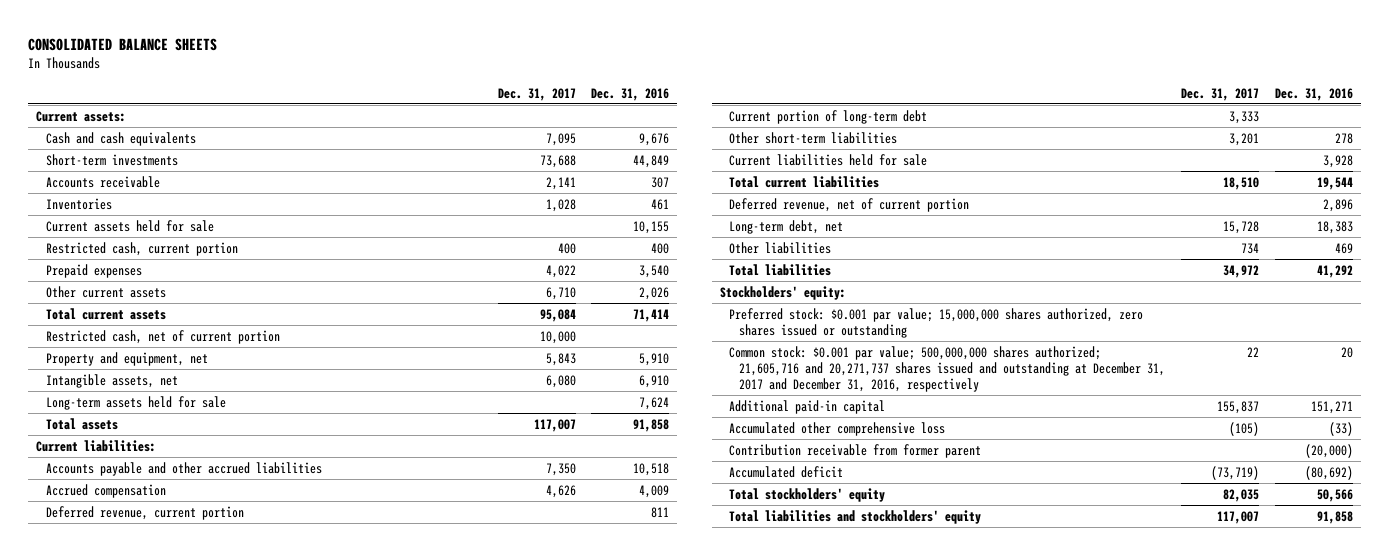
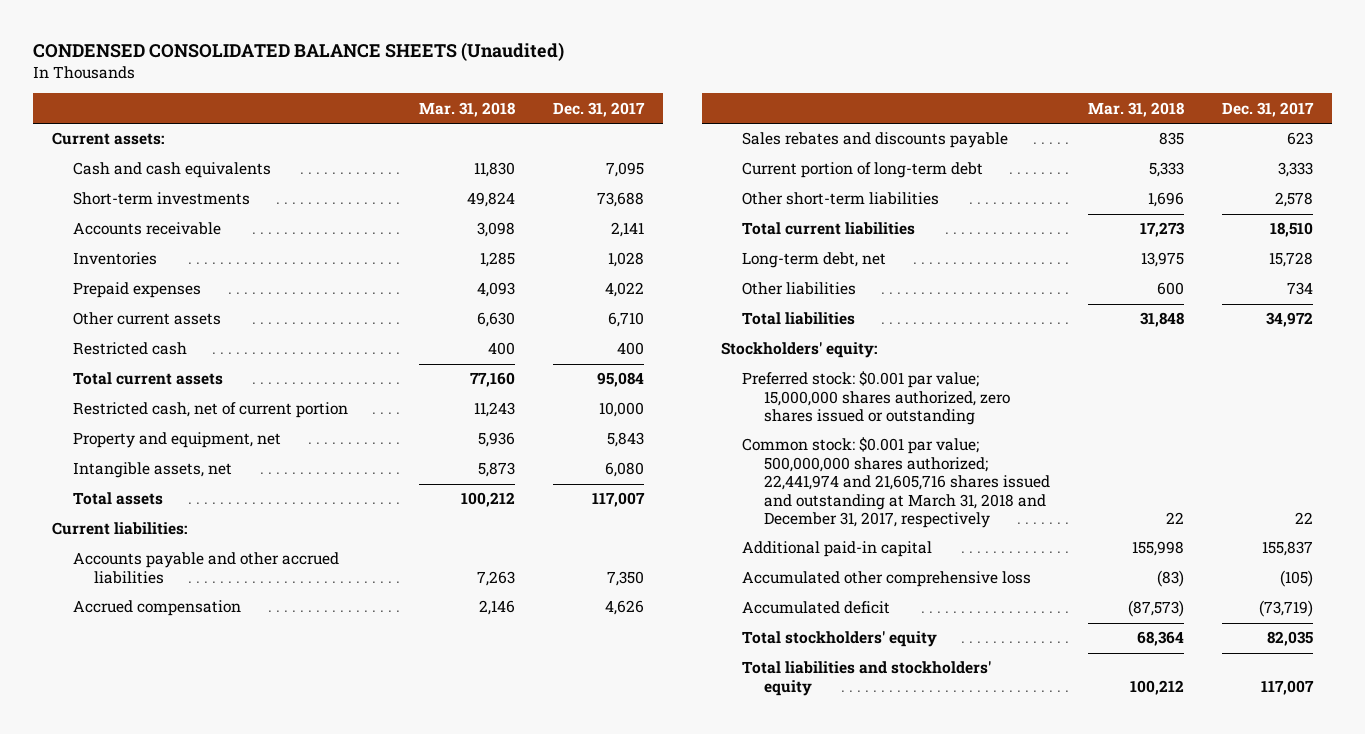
[28,37,218,51] CONSOLIDATED BALANCE SHEETS -> [32,41,564,61] CONDENSED CONSOLIDATED BALANCE SHEETS (Unaudited)
[591,87,670,101] Dec. 31, 2016 -> none
none -> [418,101,515,117] Mar. 31, 2018
[46,219,215,232] Current assets held for sale -> none
[46,241,239,256] Restricted cash, current portion -> none
none -> [73,342,188,356] Restricted cash
[46,395,227,410] Long-term assets held for sale -> none
[46,505,245,520] Deferred revenue, current portion -> none
none -> [742,132,1009,149] Sales rebates and discounts payable
[729,153,928,166] Current liabilities held for sale -> none
[1228,132,1259,146] 3,201 -> [1275,192,1314,208] 2,578
[729,197,970,212] Deferred revenue, net of current portion -> none
[729,345,1166,393] Common stock: $0.001 par value; 500,000,000 shares authorized; 21,605,716 and 20,271,737 shares issued and outstanding at December 31, 2017 and December 31, 2016, respectively -> [742,437,1050,528] Common stock: $0.001 par value; 500,000,000 shares authorized; 22,441,974 and 21,605,716 shares issued and outstanding at March 31, 2018 and December 31, 2017, respectively
[729,443,982,458] Contribution receivable from former parent -> none

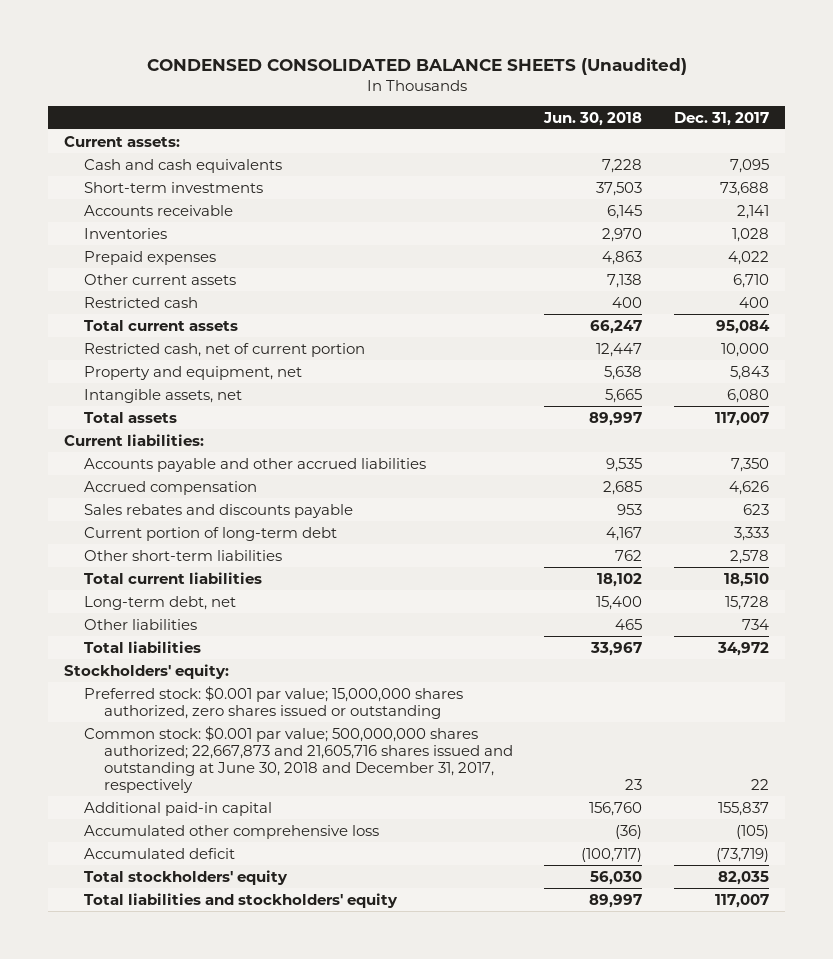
[418,101,515,117] Mar. 31, 2018 -> none
none -> [543,111,643,126] Jun. 30, 2018
[742,437,1050,528] Common stock: $0.001 par value; 500,000,000 shares authorized; 22,441,974 and 21,605,716 shares issued and outstanding at March 31, 2018 and December 31, 2017, respectively -> [83,725,513,794] Common stock: $0.001 par value; 500,000,000 shares authorized; 22,667,873 and 21,605,716 shares issued and outstanding at June 30, 2018 and December 31, 2017, respectively

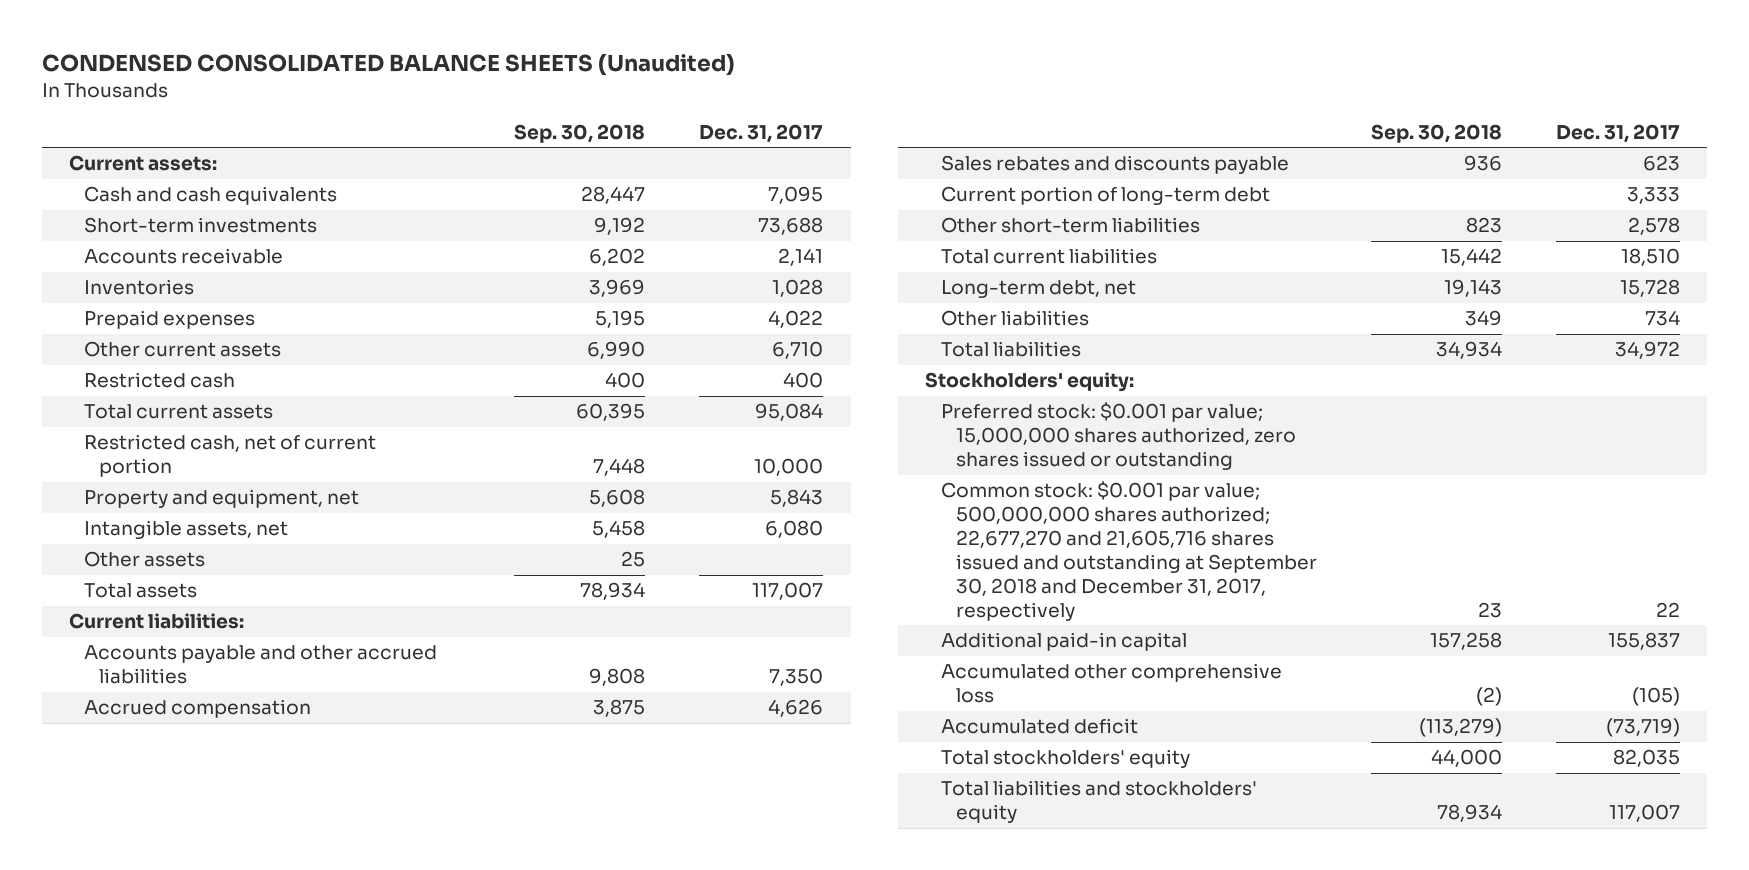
[543,111,643,126] Jun. 30, 2018 -> none
none -> [514,123,646,143] Sep. 30, 2018
none -> [84,551,206,568] Other assets
[83,725,513,794] Common stock: $0.001 par value; 500,000,000 shares authorized; 22,667,873 and 21,605,716 shares issued and outstanding at June 30, 2018 and December 31, 2017, respectively -> [940,481,1317,621] Common stock: $0.001 par value; 500,000,000 shares authorized; 22,677,270 and 21,605,716 shares issued and outstanding at September 30, 2018 and December 31, 2017, respectively

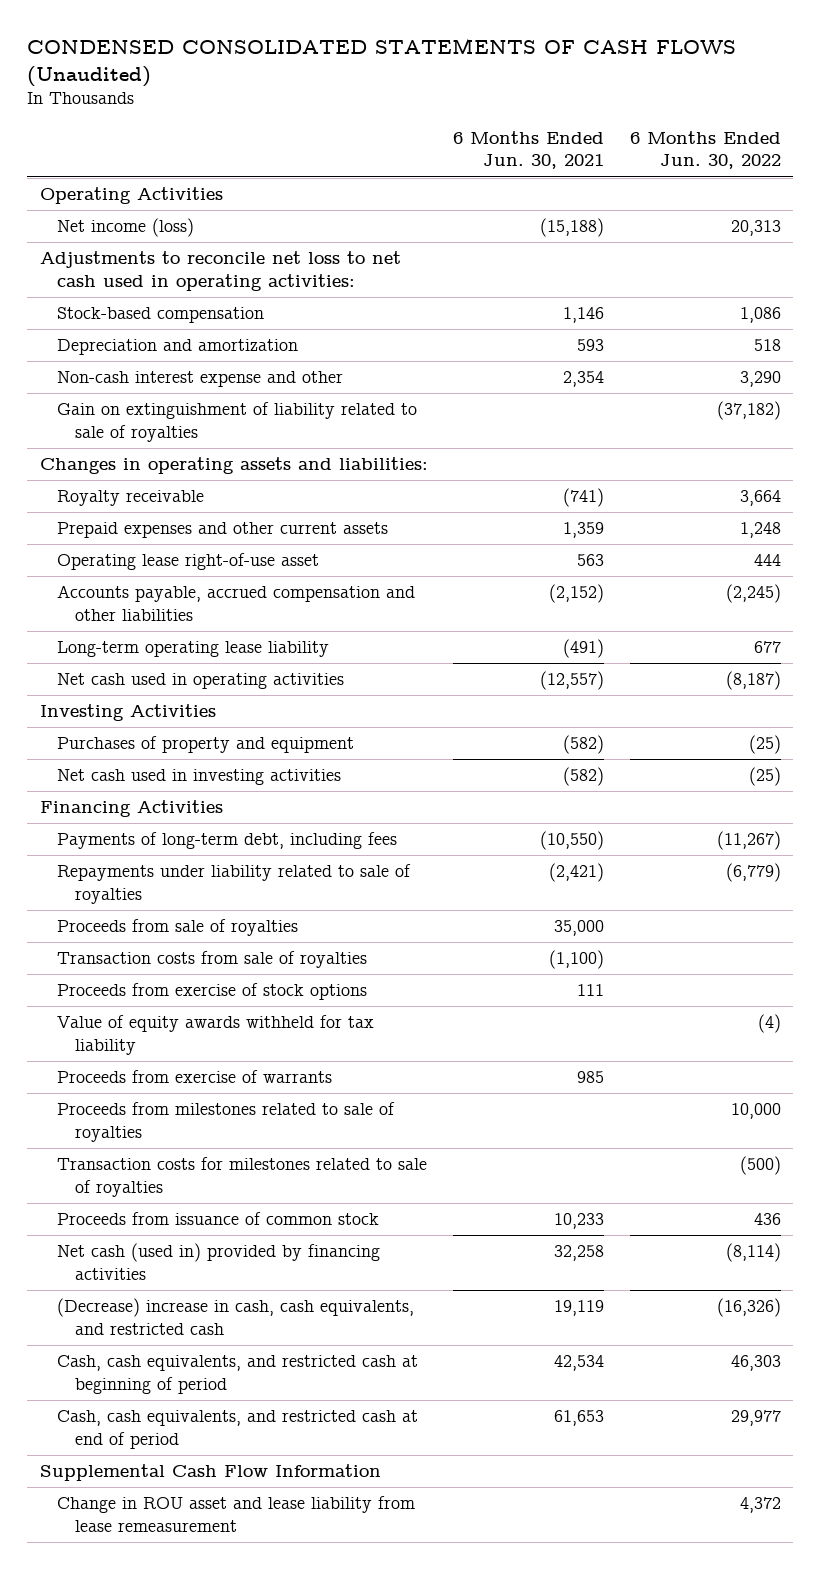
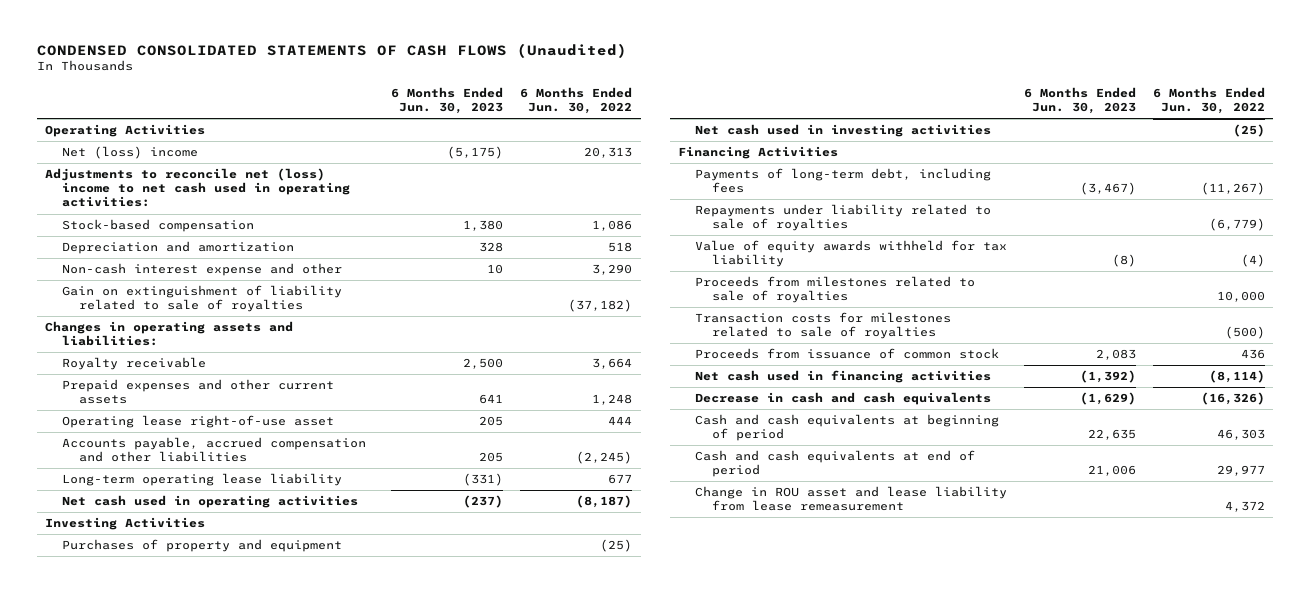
[453,130,605,170] 6 Months Ended Jun. 30, 2021 -> none
none -> [391,87,504,115] 6 Months Ended Jun. 30, 2023
[57,218,195,238] Net income (loss) -> [62,146,199,160] Net (loss) income
[39,251,401,291] Adjustments to reconcile net loss to net cash used in operating activities: -> [45,168,351,208] Adjustments to reconcile net (loss) income to net cash used in operating activities:
[57,919,299,937] Proceeds from sale of royalties -> none
[57,951,368,969] Transaction costs from sale of royalties -> none
[57,983,368,1001] Proceeds from exercise of stock options -> none
[57,1070,333,1084] Proceeds from exercise of warrants -> none
[39,1464,381,1482] Supplemental Cash Flow Information -> none
[57,1243,381,1280] Net cash (used in) provided by financing activities -> [694,370,991,384] Net cash used in financing activities
[57,1298,415,1335] (Decrease) increase in cash, cash equivalents, and restricted cash -> [694,392,991,406] Decrease in cash and cash equivalents
[57,1355,419,1394] Cash, cash equivalents, and restricted cash at beginning of period -> [694,414,999,442] Cash and cash equivalents at beginning of period
[57,1410,419,1449] Cash, cash equivalents, and restricted cash at end of period -> [694,450,975,478] Cash and cash equivalents at end of period

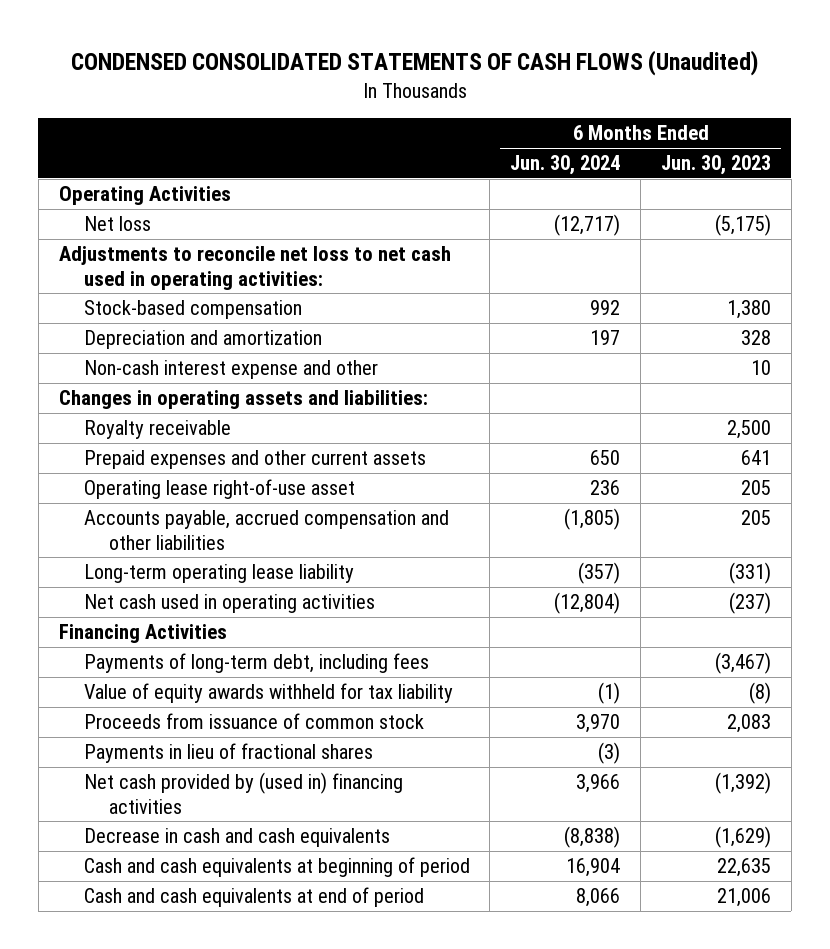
[520,87,633,115] 6 Months Ended Jun. 30, 2022 -> none
none -> [510,155,621,176] Jun. 30, 2024
[62,146,199,160] Net (loss) income -> [83,216,151,232] Net loss
[45,168,351,208] Adjustments to reconcile net (loss) income to net cash used in operating activities: -> [58,246,451,290] Adjustments to reconcile net loss to net cash used in operating activities:
[62,285,343,313] Gain on extinguishment of liability related to sale of royalties -> none
[45,517,206,531] Investing Activities -> none
[62,539,343,553] Purchases of property and equipment -> none
[694,124,991,138] Net cash used in investing activities -> none
[694,204,991,232] Repayments under liability related to sale of royalties -> none
[694,276,975,304] Proceeds from milestones related to sale of royalties -> none
[694,312,951,340] Transaction costs for milestones related to sale of royalties -> none
none -> [83,743,373,764] Payments in lieu of fractional shares
[694,370,991,384] Net cash used in financing activities -> [83,772,403,814] Net cash provided by (used in) financing activities
[694,486,1007,512] Change in ROU asset and lease liability from lease remeasurement -> none

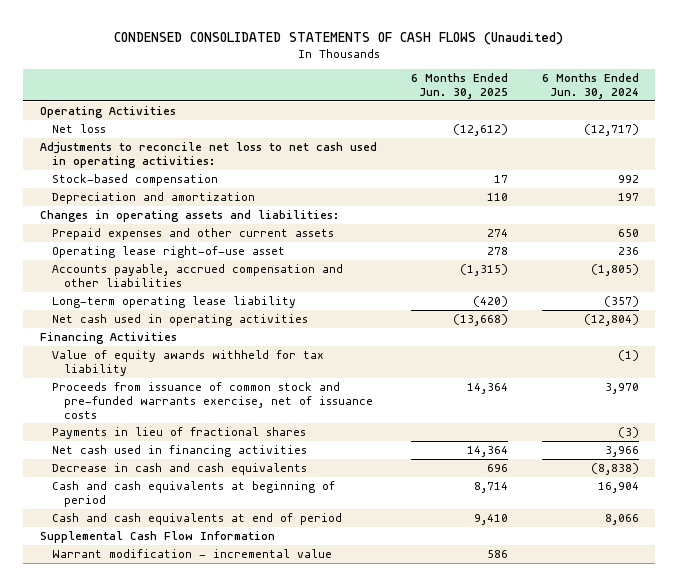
[660,155,771,176] Jun. 30, 2023 -> none
none -> [410,73,508,100] 6 Months Ended Jun. 30, 2025
[83,360,378,380] Non-cash interest expense and other -> none
[83,420,231,440] Royalty receivable -> none
[83,653,429,674] Payments of long-term debt, including fees -> none
[83,713,424,730] Proceeds from issuance of common stock -> [52,381,374,419] Proceeds from issuance of common stock and pre-funded warrants exercise, net of issuance costs
[83,772,403,814] Net cash provided by (used in) financing activities -> [52,444,308,457] Net cash used in financing activities
none -> [40,530,276,543] Supplemental Cash Flow Information
none -> [52,548,333,558] Warrant modification - incremental value

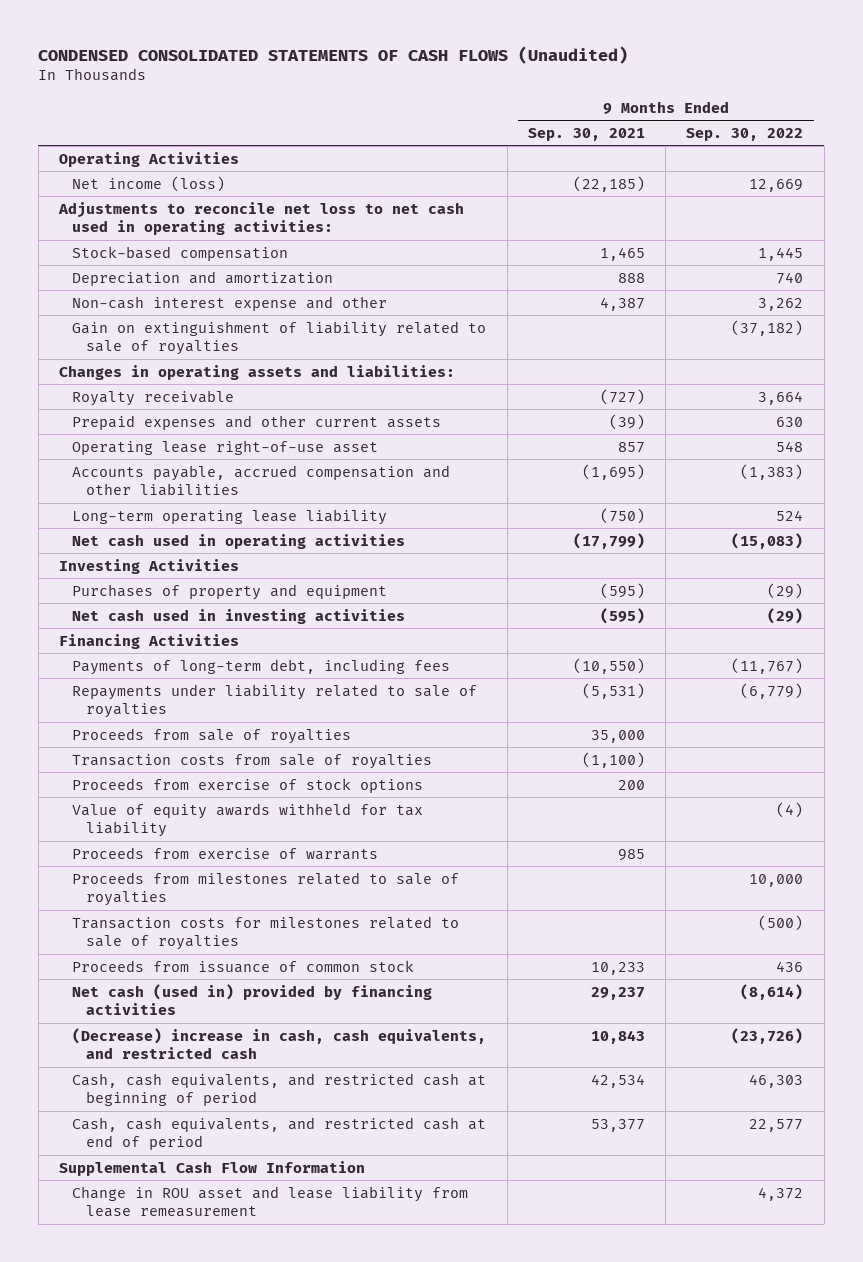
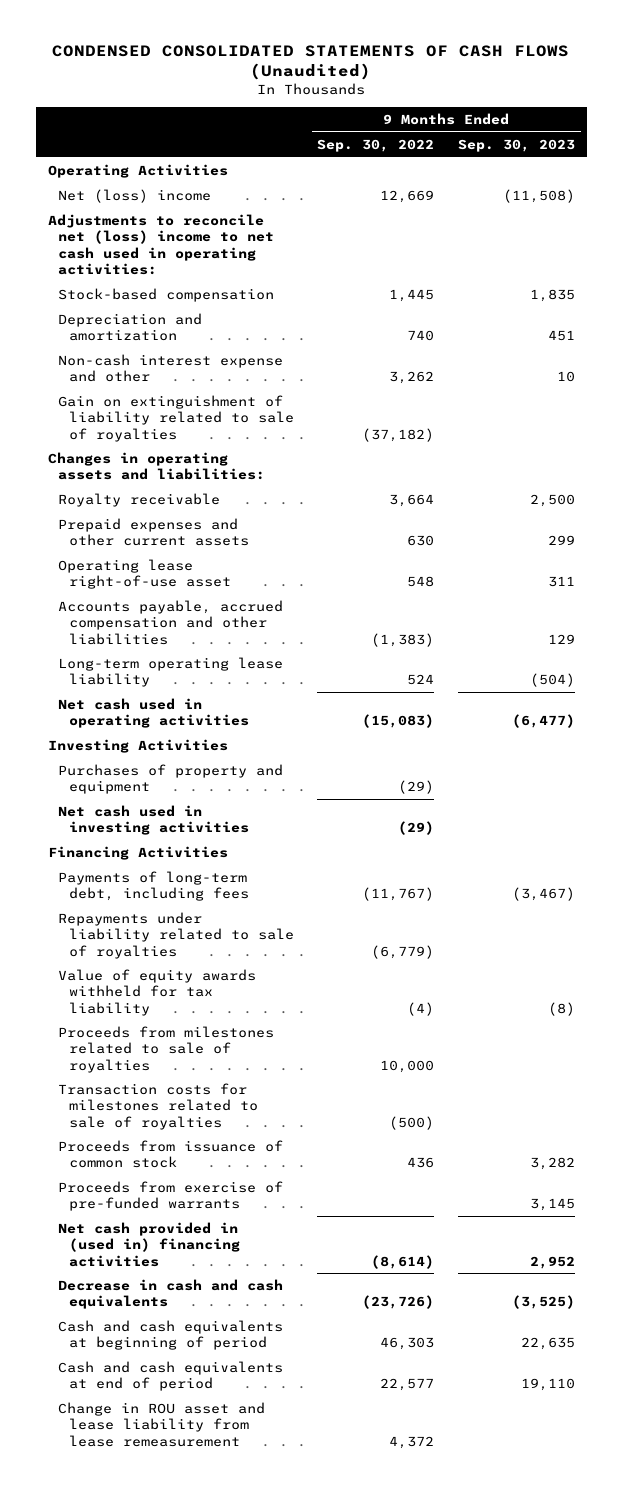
[527,127,645,141] Sep. 30, 2021 -> none
none -> [458,138,576,152] Sep. 30, 2023
[72,175,226,192] Net income (loss) -> [58,188,212,203] Net (loss) income
[58,201,465,236] Adjustments to reconcile net loss to net cash used in operating activities: -> [47,213,275,275] Adjustments to reconcile net (loss) income to net cash used in operating activities:
[72,727,352,744] Proceeds from sale of royalties -> none
[72,753,433,769] Transaction costs from sale of royalties -> none
[72,777,424,793] Proceeds from exercise of stock options -> none
[72,846,379,860] Proceeds from exercise of warrants -> none
[59,1160,366,1176] Supplemental Cash Flow Information -> none
none -> [58,1180,284,1212] Proceeds from exercise of pre-funded warrants
[72,983,433,1016] Net cash (used in) provided by financing activities -> [58,1221,240,1267] Net cash provided in (used in) financing activities
[72,1027,487,1060] (Decrease) increase in cash, cash equivalents, and restricted cash -> [58,1278,284,1310] Decrease in cash and cash equivalents
[72,1072,487,1107] Cash, cash equivalents, and restricted cash at beginning of period -> [58,1319,284,1351] Cash and cash equivalents at beginning of period
[72,1116,487,1151] Cash, cash equivalents, and restricted cash at end of period -> [58,1360,284,1392] Cash and cash equivalents at end of period

